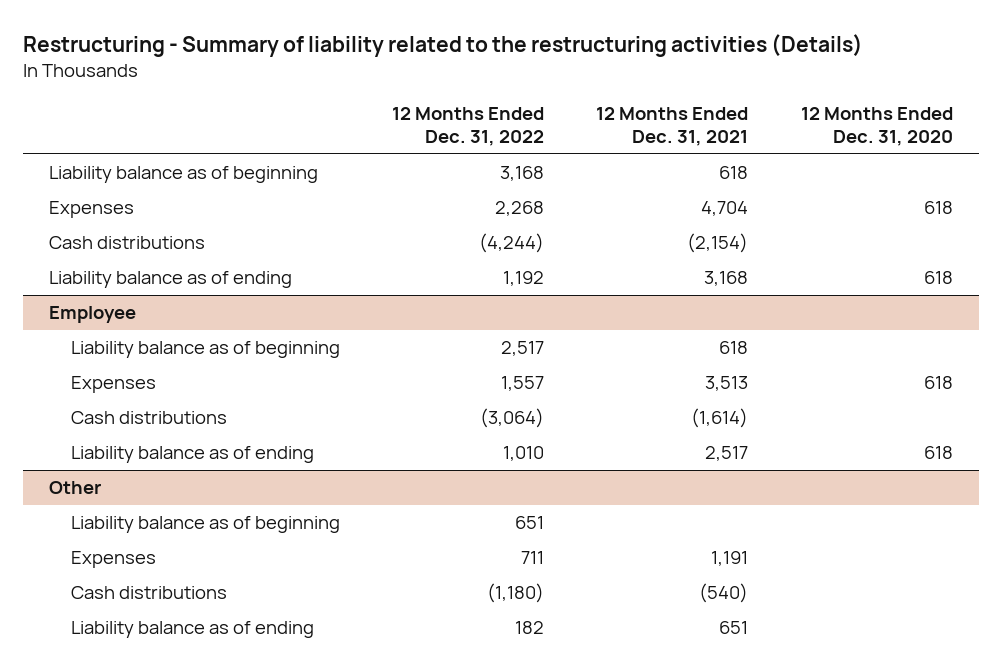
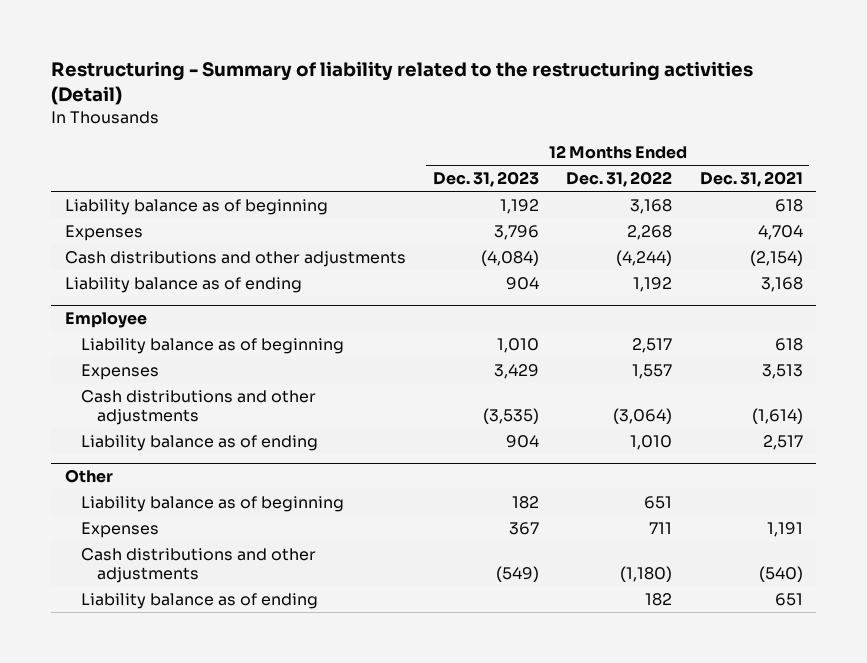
[23,33,864,57] Restructuring - Summary of liability related to the restructuring activities (Details) -> [51,61,754,106] Restructuring - Summary of liability related to the restructuring activities (Detail)
[800,106,953,147] 12 Months Ended Dec. 31, 2020 -> none
none -> [433,171,540,188] Dec. 31, 2023
[49,236,206,250] Cash distributions -> [64,250,406,267] Cash distributions and other adjustments
[70,411,227,425] Cash distributions -> [80,389,316,426] Cash distributions and other adjustments
[70,586,227,600] Cash distributions -> [80,547,316,584] Cash distributions and other adjustments

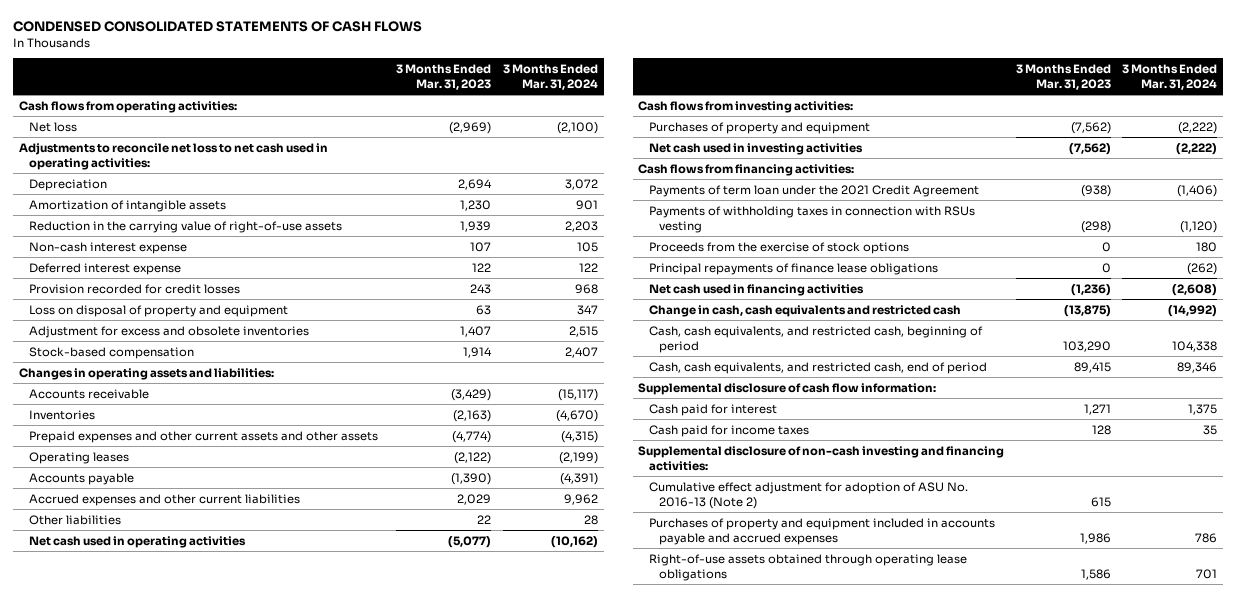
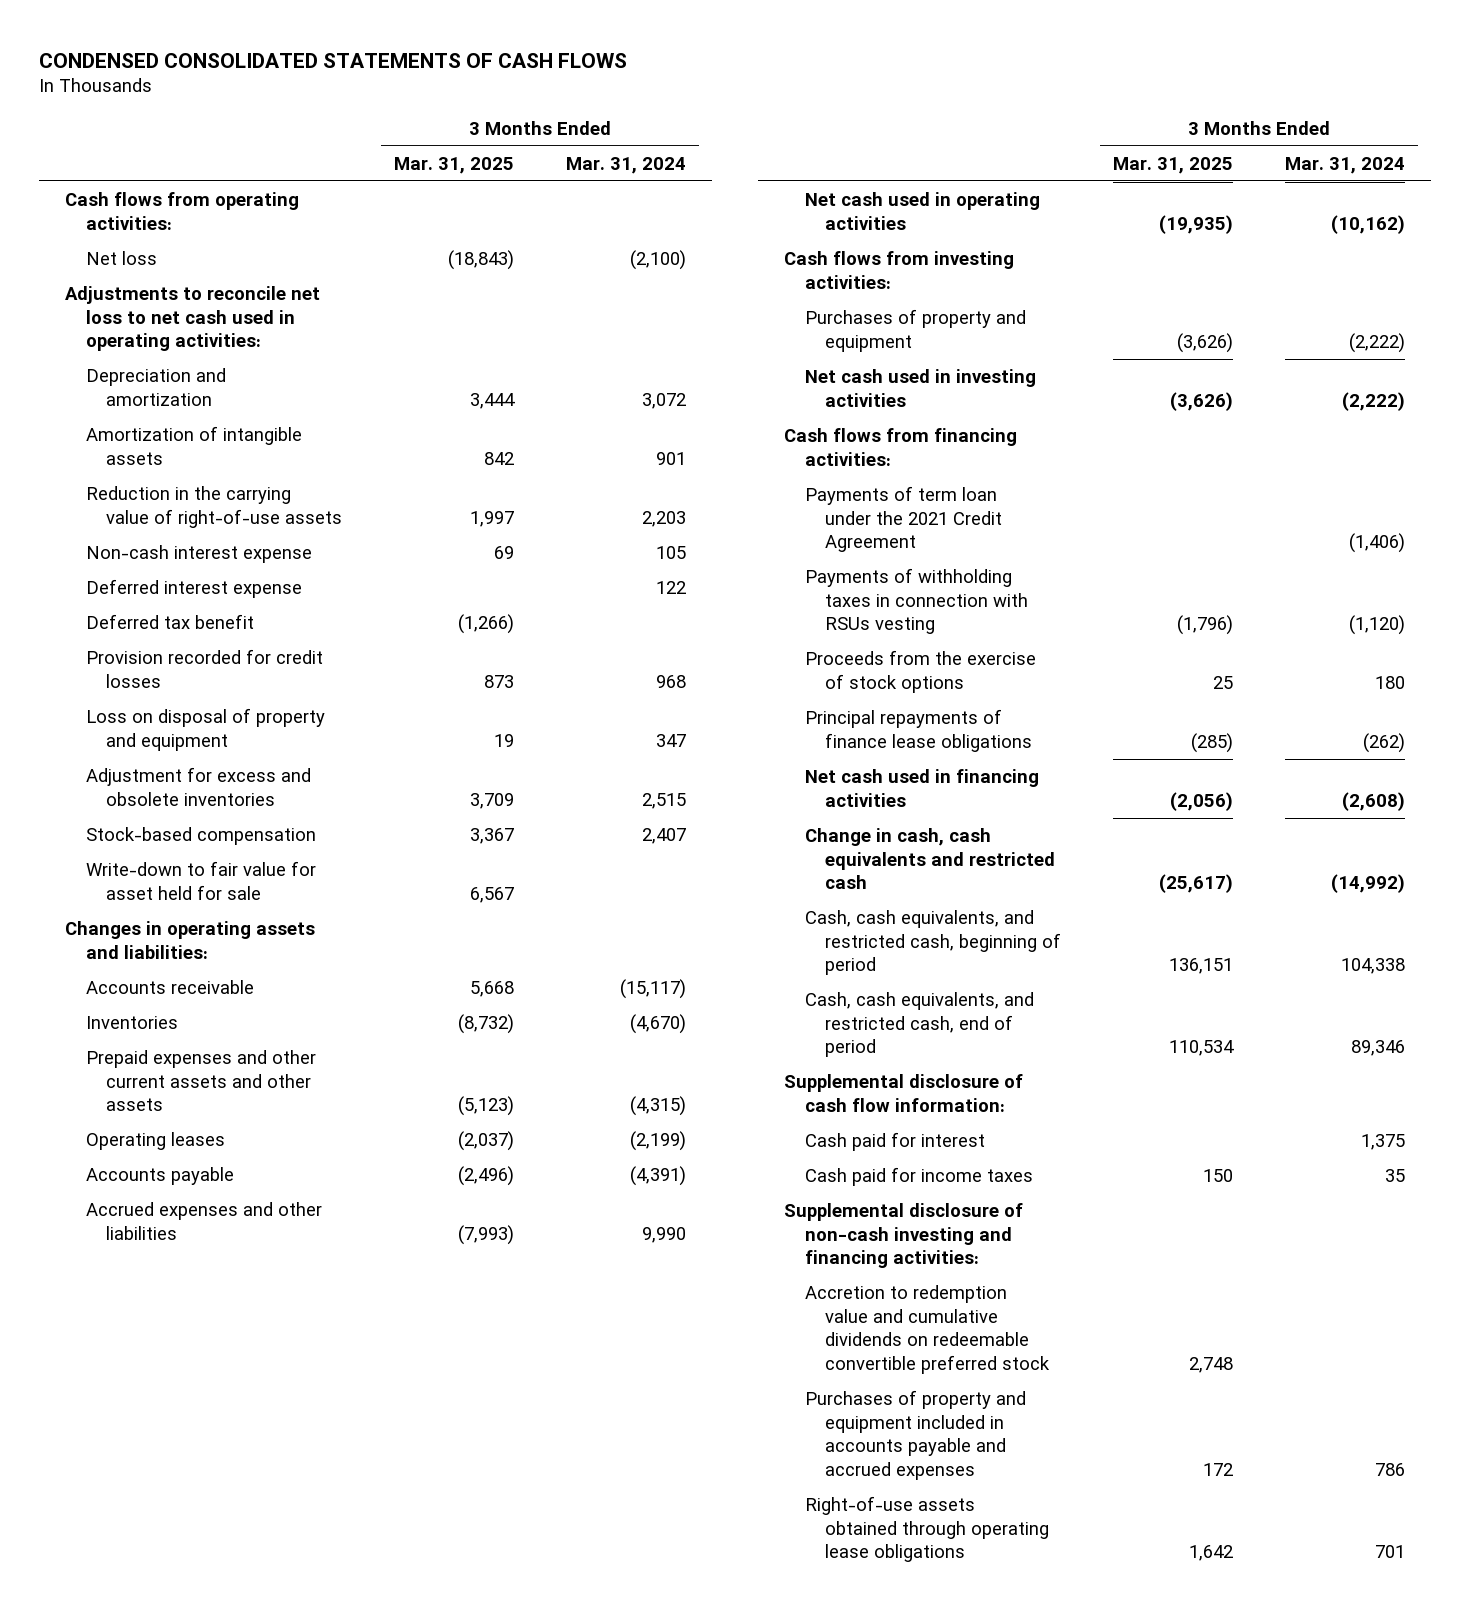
[396,63,492,90] 3 Months Ended Mar. 31, 2023 -> none
none -> [394,156,515,174] Mar. 31, 2025
[29,178,108,191] Depreciation -> [85,368,226,406] Depreciation and amortization
none -> [85,614,254,630] Deferred tax benefit
none -> [85,861,316,900] Write-down to fair value for asset held for sale
[29,514,122,525] Other liabilities -> none
[29,493,301,506] Accrued expenses and other current liabilities -> [85,1202,322,1240] Accrued expenses and other liabilities
[563,493,598,505] 9,962 -> [642,1226,687,1243] 9,990
[648,481,968,509] Cumulative effect adjustment for adoption of ASU No. 2016-13 (Note 2) -> none
none -> [804,1285,1051,1374] Accretion to redemption value and cumulative dividends on redeemable convertible preferred stock

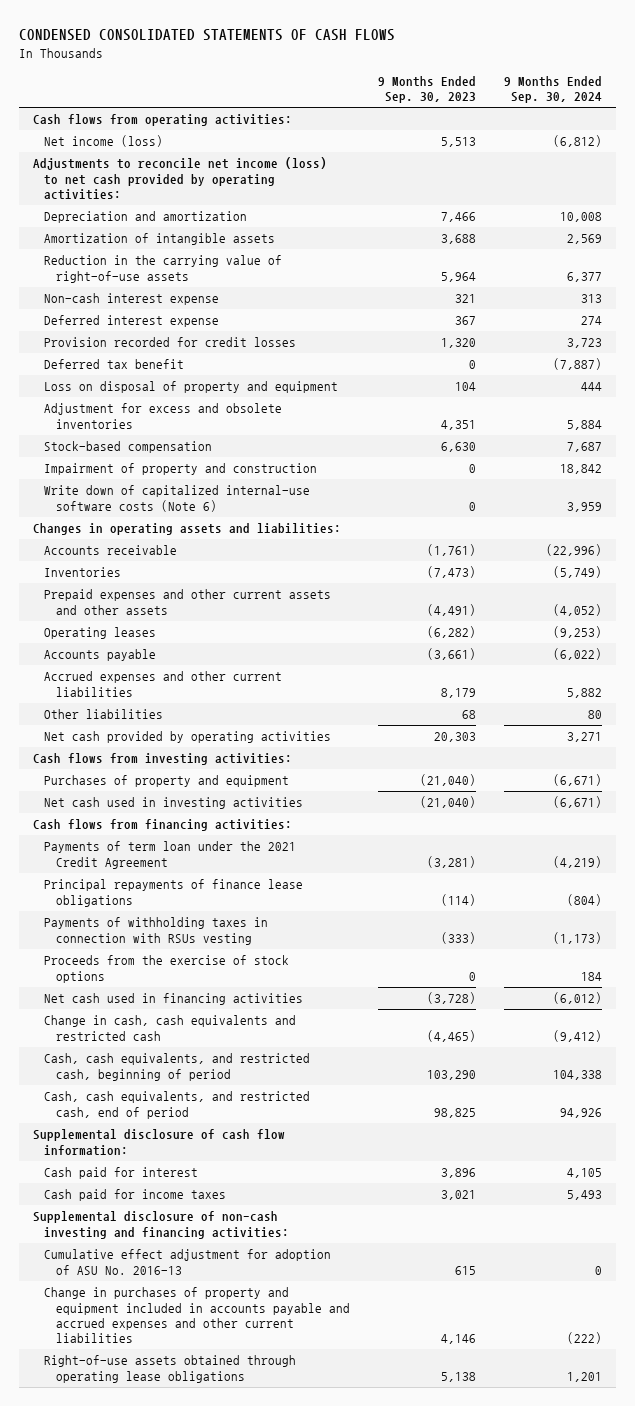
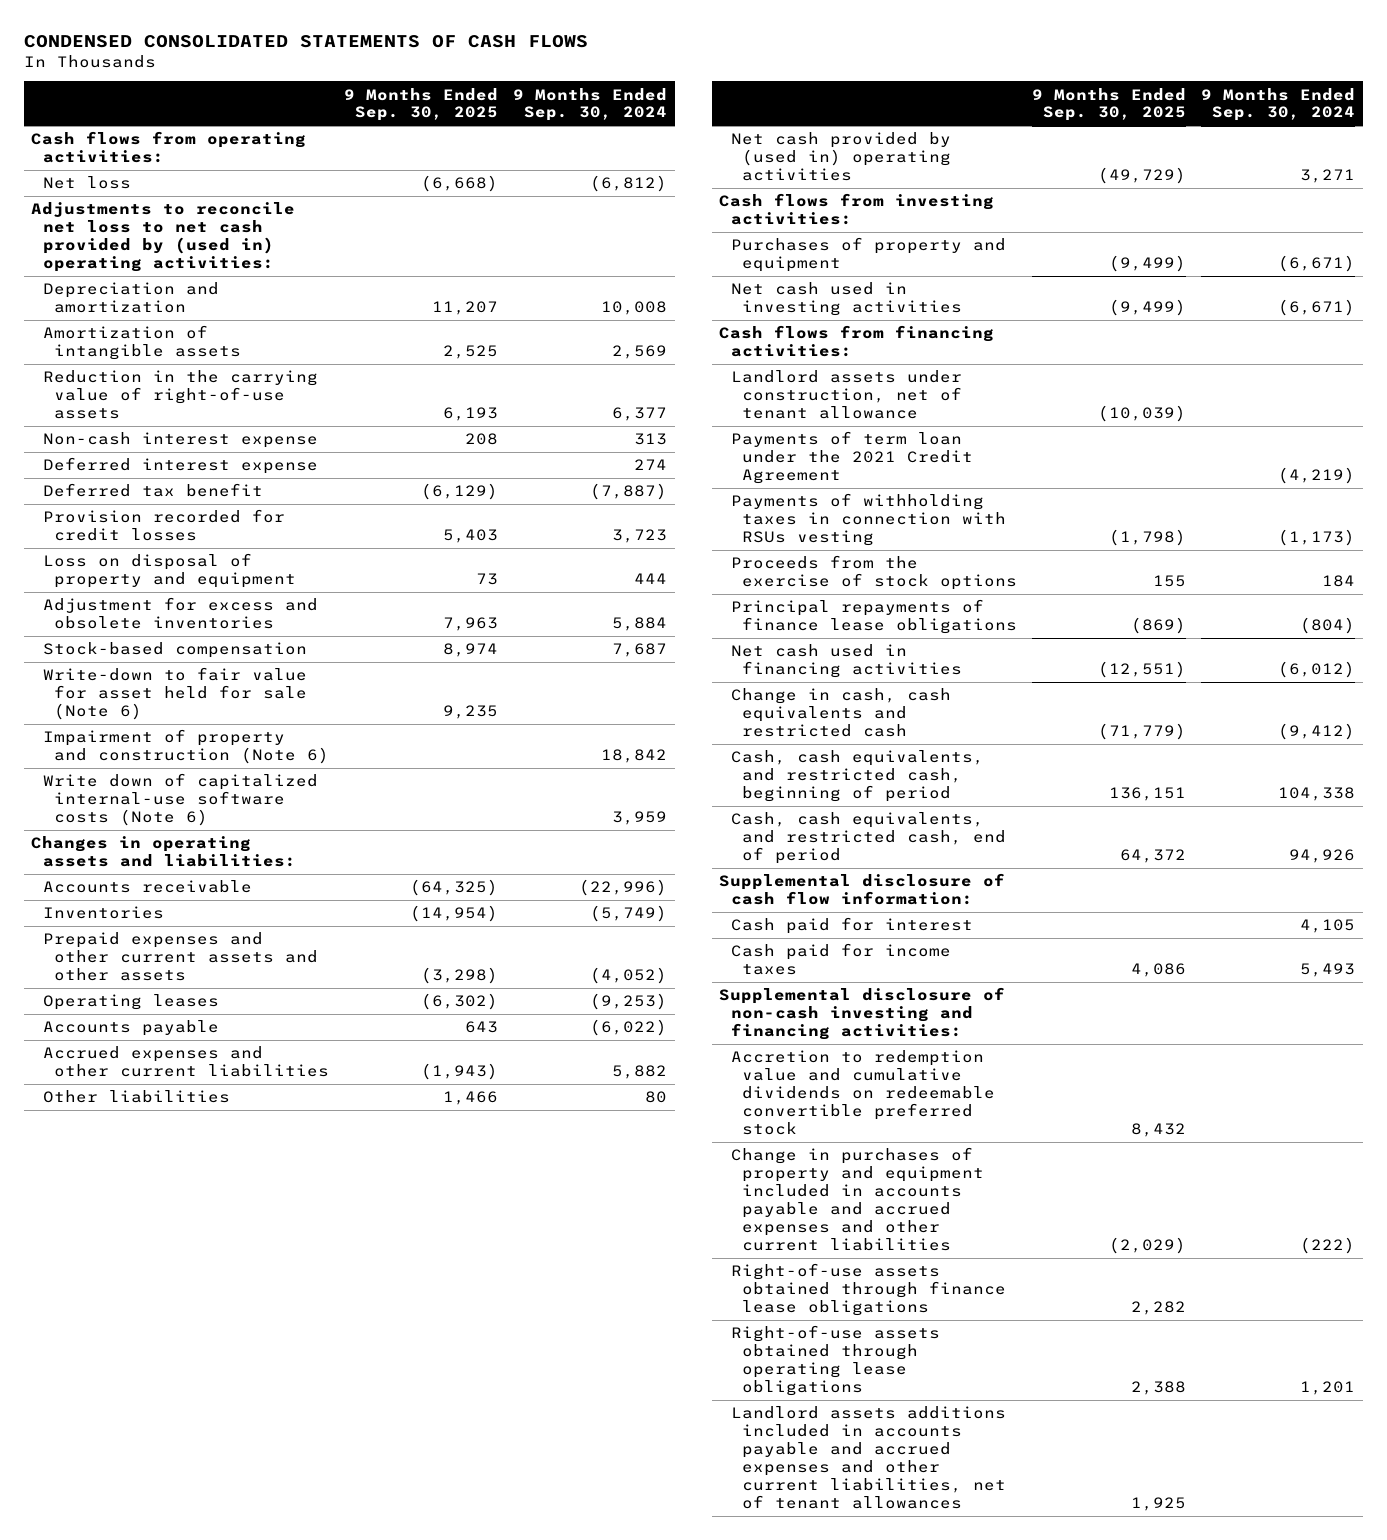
[378,76,477,104] 9 Months Ended Sep. 30, 2023 -> none
none -> [343,87,498,122] 9 Months Ended Sep. 30, 2025
[44,135,164,148] Net income (loss) -> [42,176,131,190] Net loss
[32,157,327,200] Adjustments to reconcile net income (loss) to net cash provided by operating activities: -> [31,202,296,272] Adjustments to reconcile net loss to net cash provided by (used in) operating activities:
[44,337,297,348] Provision recorded for credit losses -> [42,509,285,542] Provision recorded for credit losses
none -> [42,667,307,721] Write-down to fair value for asset held for sale (Note 6)
[44,463,318,476] Impairment of property and construction -> [42,729,329,765] Impairment of property and construction (Note 6)
[44,731,332,744] Net cash provided by operating activities -> [730,132,951,182] Net cash provided by (used in) operating activities
none -> [730,370,962,420] Landlord assets under construction, net of tenant allowance
[44,879,304,907] Principal repayments of finance lease obligations -> [730,599,1017,635] Principal repayments of finance lease obligations
[44,1249,332,1275] Cumulative effect adjustment for adoption of ASU No. 2016-13 -> none
none -> [730,1050,995,1135] Accretion to redemption value and cumulative dividends on redeemable convertible preferred stock
none -> [730,1263,1006,1317] Right-of-use assets obtained through finance lease obligations
none -> [730,1406,1006,1509] Landlord assets additions included in accounts payable and accrued expenses and other current liabilities, net of tenant allowances

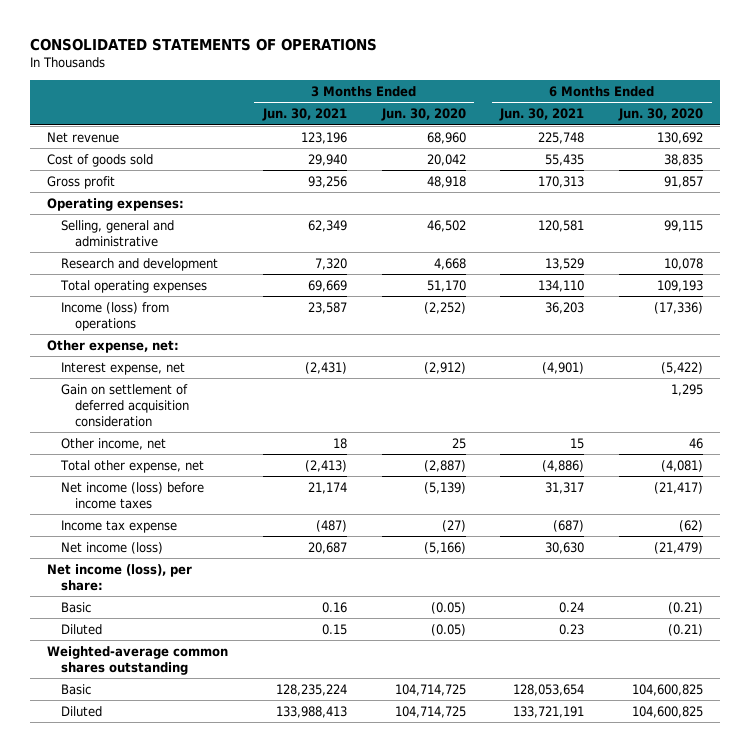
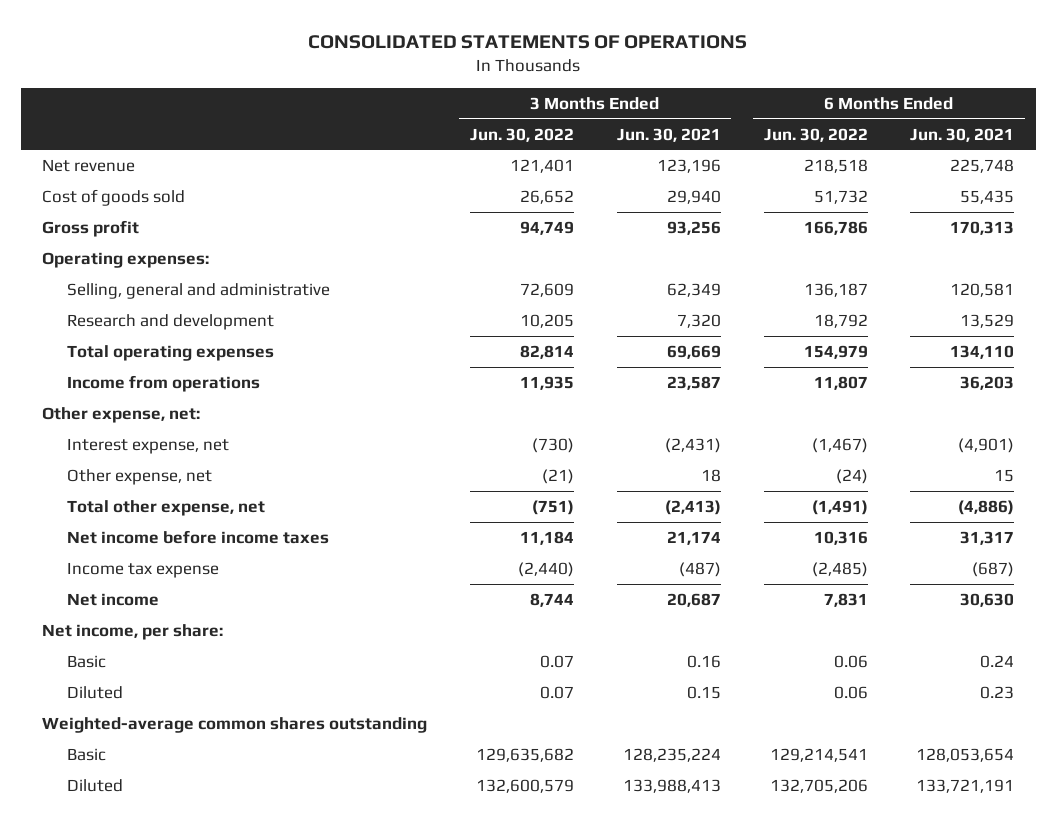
[380,108,466,122] Jun. 30, 2020 -> none
[618,108,704,122] Jun. 30, 2020 -> none
none -> [470,127,575,142] Jun. 30, 2022
none -> [763,127,868,142] Jun. 30, 2022
[61,301,170,331] Income (loss) from operations -> [67,374,261,392] Income from operations
[61,383,190,427] Gain on settlement of deferred acquisition consideration -> none
[61,437,167,450] Other income, net -> [67,468,213,485] Other expense, net
[61,481,205,509] Net income (loss) before income taxes -> [67,529,330,544] Net income before income taxes
[61,541,164,554] Net income (loss) -> [67,592,160,606] Net income
[46,563,192,591] Net income (loss), per share: -> [42,623,224,640] Net income, per share:

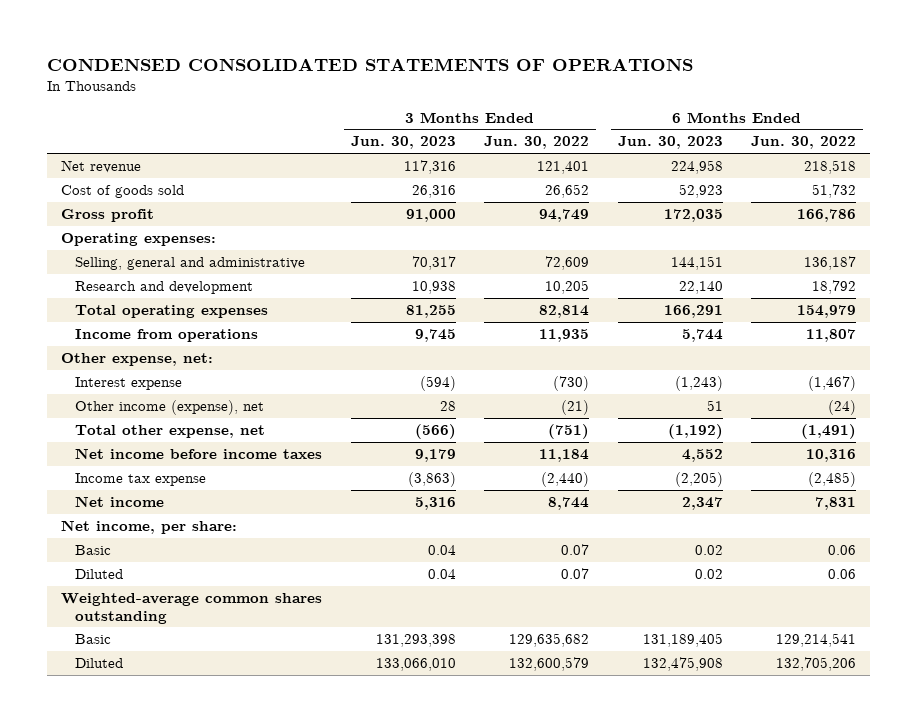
[308,34,748,49] CONSOLIDATED STATEMENTS OF OPERATIONS -> [47,57,694,71] CONDENSED CONSOLIDATED STATEMENTS OF OPERATIONS
[616,127,721,142] Jun. 30, 2021 -> none
[910,127,1015,142] Jun. 30, 2021 -> none
none -> [350,136,456,150] Jun. 30, 2023
none -> [617,136,723,150] Jun. 30, 2023
[67,437,230,454] Interest expense, net -> [75,376,183,390] Interest expense
[67,468,213,485] Other expense, net -> [75,399,265,415] Other income (expense), net

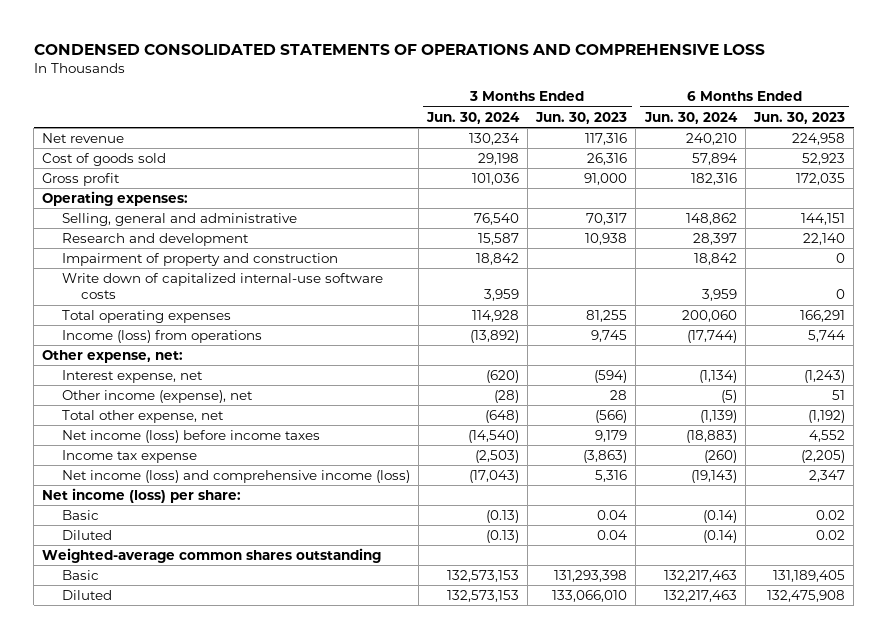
[47,57,694,71] CONDENSED CONSOLIDATED STATEMENTS OF OPERATIONS -> [33,43,765,55] CONDENSED CONSOLIDATED STATEMENTS OF OPERATIONS AND COMPREHENSIVE LOSS
[484,136,590,150] Jun. 30, 2022 -> none
[751,136,857,150] Jun. 30, 2022 -> none
none -> [425,111,520,124] Jun. 30, 2024
none -> [643,111,738,124] Jun. 30, 2024
none -> [61,252,338,266] Impairment of property and construction
none -> [61,272,383,300] Write down of capitalized internal-use software costs
[75,328,259,342] Income from operations -> [61,329,262,343] Income (loss) from operations
[75,376,183,390] Interest expense -> [61,369,203,383] Interest expense, net
[75,447,323,459] Net income before income taxes -> [61,429,320,443] Net income (loss) before income taxes
[75,495,165,507] Net income -> [61,469,410,483] Net income (loss) and comprehensive income (loss)
[61,519,238,534] Net income, per share: -> [42,487,242,503] Net income (loss) per share:

